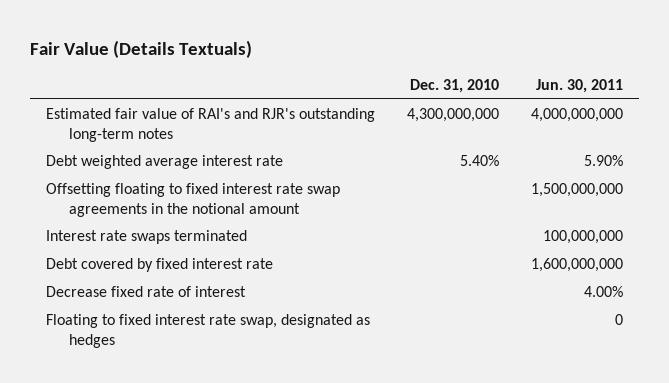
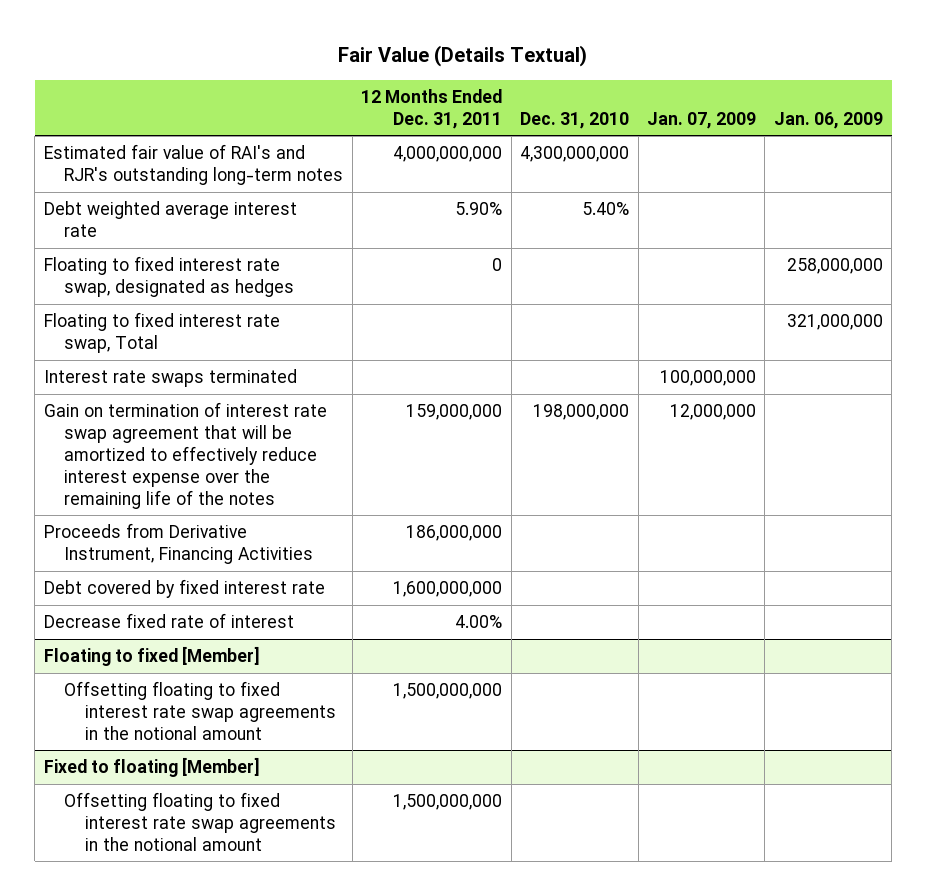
[30,40,253,59] Fair Value (Details Textuals) -> [338,45,588,68] Fair Value (Details Textual)
[535,79,623,94] Jun. 30, 2011 -> none
none -> [361,88,503,129] 12 Months Ended Dec. 31, 2011
none -> [646,111,756,129] Jan. 07, 2009
none -> [773,111,883,129] Jan. 06, 2009
[46,183,341,217] Offsetting floating to fixed interest rate swap agreements in the notional amount -> none
[46,314,371,348] Floating to fixed interest rate swap, designated as hedges -> [43,256,295,297] Floating to fixed interest rate swap, designated as hedges
none -> [43,312,280,353] Floating to fixed interest rate swap, Total
none -> [43,402,327,509] Gain on termination of interest rate swap agreement that will be amortized to effectively reduce interest expense over the remaining life of the notes
none -> [43,523,314,564] Proceeds from Derivative Instrument, Financing Activities
none -> [43,646,260,667] Floating to fixed [Member]
none -> [64,681,337,740] Offsetting floating to fixed interest rate swap agreements in the notional amount
none -> [43,757,260,778] Fixed to floating [Member]
none -> [64,792,337,851] Offsetting floating to fixed interest rate swap agreements in the notional amount

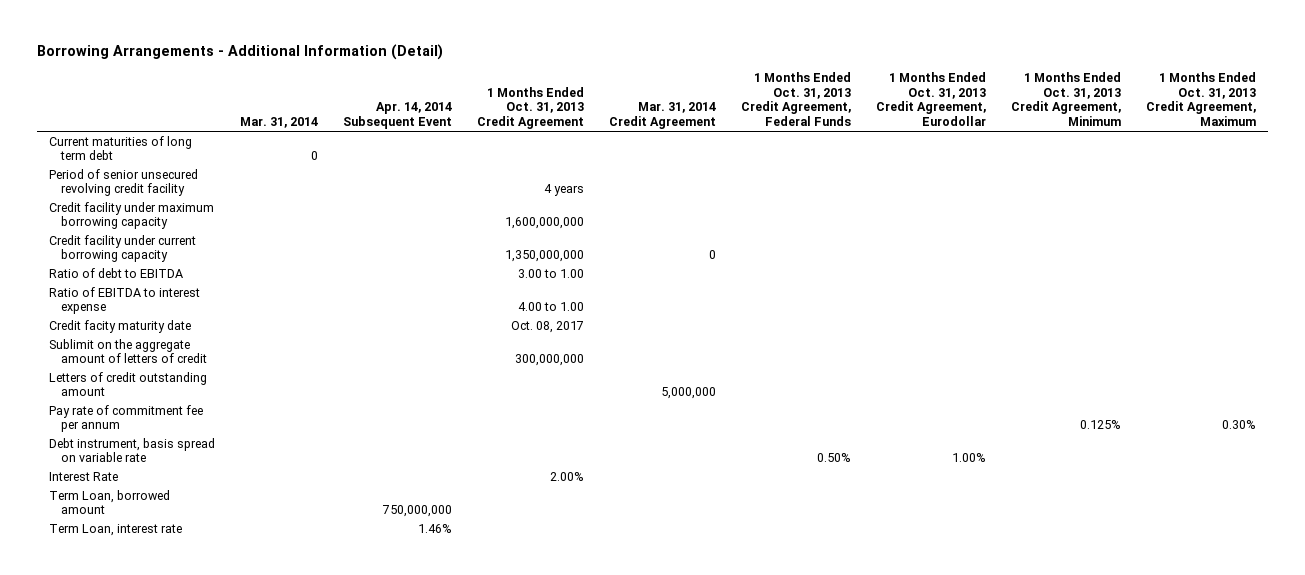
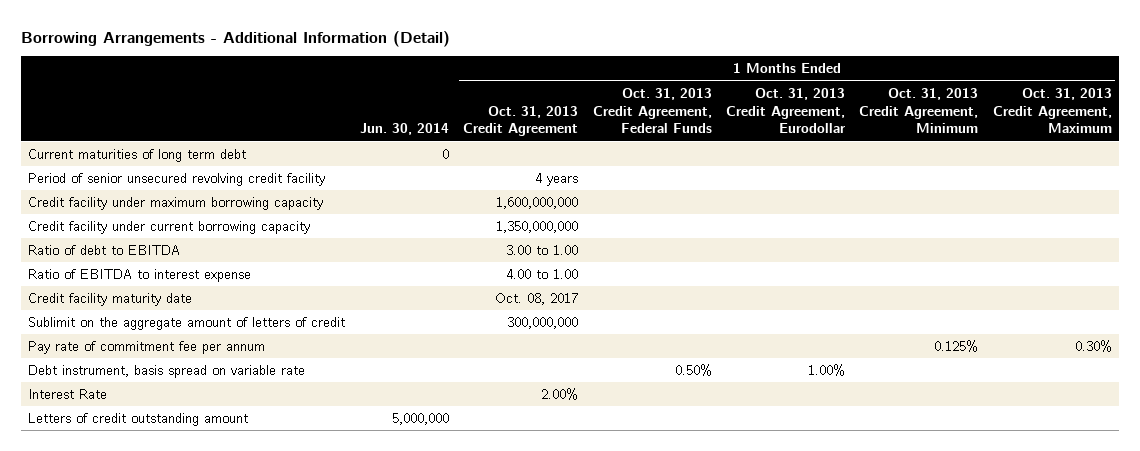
[240,116,319,128] Mar. 31, 2014 -> none
[343,102,453,129] Apr. 14, 2014 Subsequent Event -> none
[609,102,717,129] Mar. 31, 2014 Credit Agreement -> none
none -> [359,123,449,136] Jun. 30, 2014
[49,319,192,333] Credit facity maturity date -> [28,292,193,306] Credit facility maturity date
[49,489,171,515] Term Loan, borrowed amount -> none
[49,523,183,536] Term Loan, interest rate -> none
[49,371,208,397] Letters of credit outstanding amount -> [28,412,249,426] Letters of credit outstanding amount

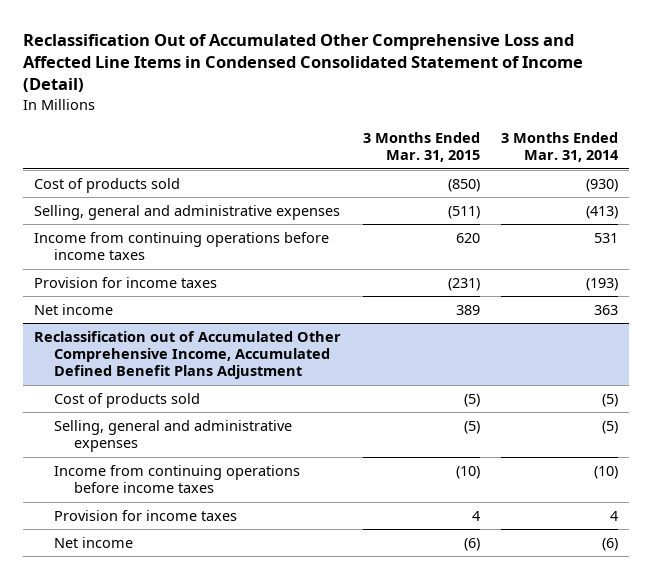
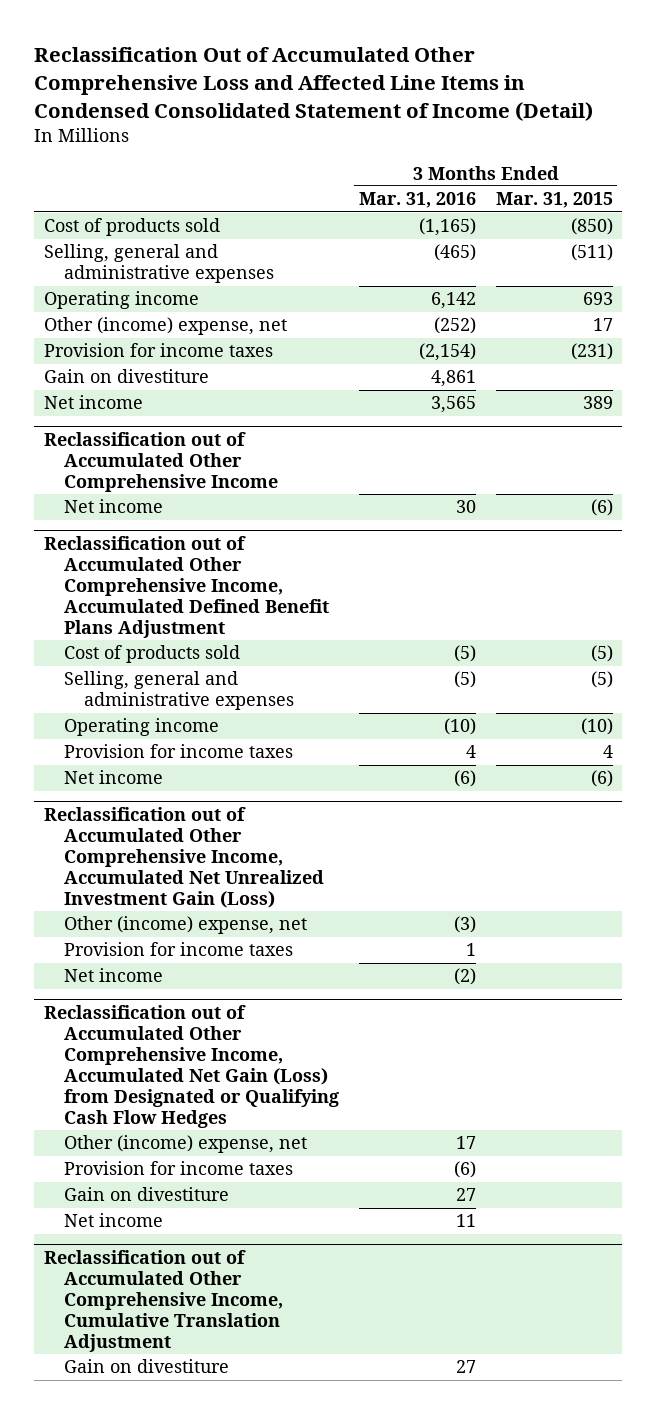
[501,131,620,163] 3 Months Ended Mar. 31, 2014 -> none
none -> [358,192,476,209] Mar. 31, 2016
[34,231,330,261] Income from continuing operations before income taxes -> none
none -> [43,291,199,310] Operating income
none -> [43,317,287,336] Other (income) expense, net
none -> [43,369,209,384] Gain on divestiture
none -> [43,431,278,492] Reclassification out of Accumulated Other Comprehensive Income
none -> [63,499,163,514] Net income
[54,464,301,494] Income from continuing operations before income taxes -> none
none -> [63,718,219,737] Operating income
none -> [43,806,324,908] Reclassification out of Accumulated Other Comprehensive Income, Accumulated Net Unrealized Investment Gain (Loss)
none -> [63,916,307,935] Other (income) expense, net
none -> [63,942,293,957] Provision for income taxes
none -> [63,968,163,983] Net income
none -> [43,1004,339,1128] Reclassification out of Accumulated Other Comprehensive Income, Accumulated Net Gain (Loss) from Designated or Qualifying Cash Flow Hedges
none -> [63,1135,307,1154] Other (income) expense, net
none -> [63,1161,293,1176] Provision for income taxes
none -> [63,1187,229,1202] Gain on divestiture
none -> [63,1213,163,1228] Net income
none -> [43,1249,283,1352] Reclassification out of Accumulated Other Comprehensive Income, Cumulative Translation Adjustment
none -> [63,1359,229,1374] Gain on divestiture

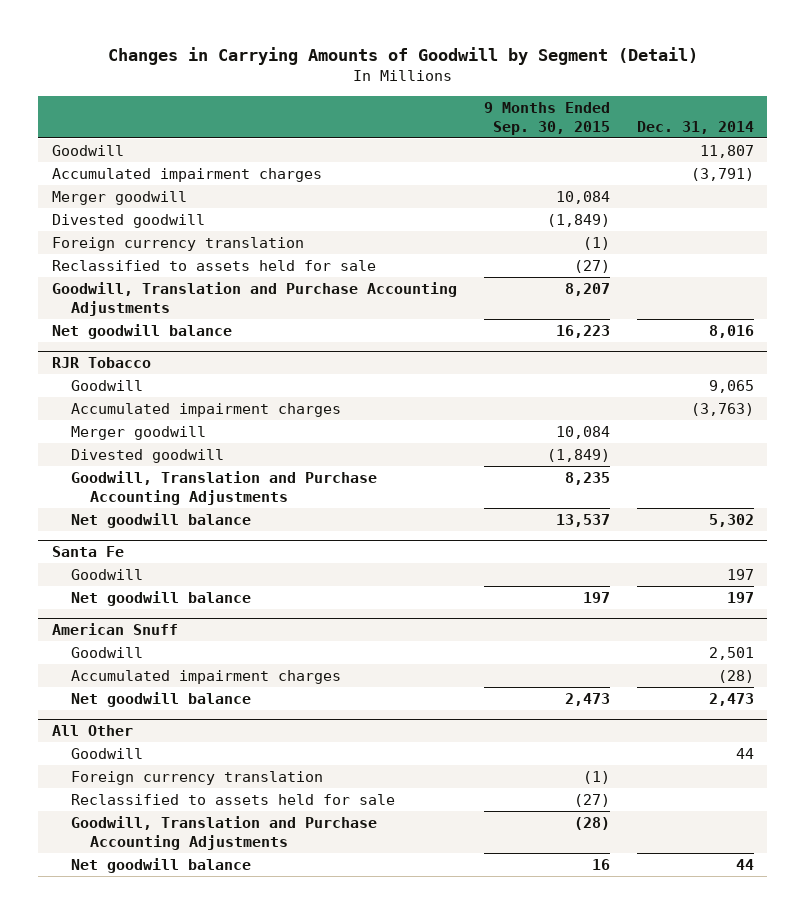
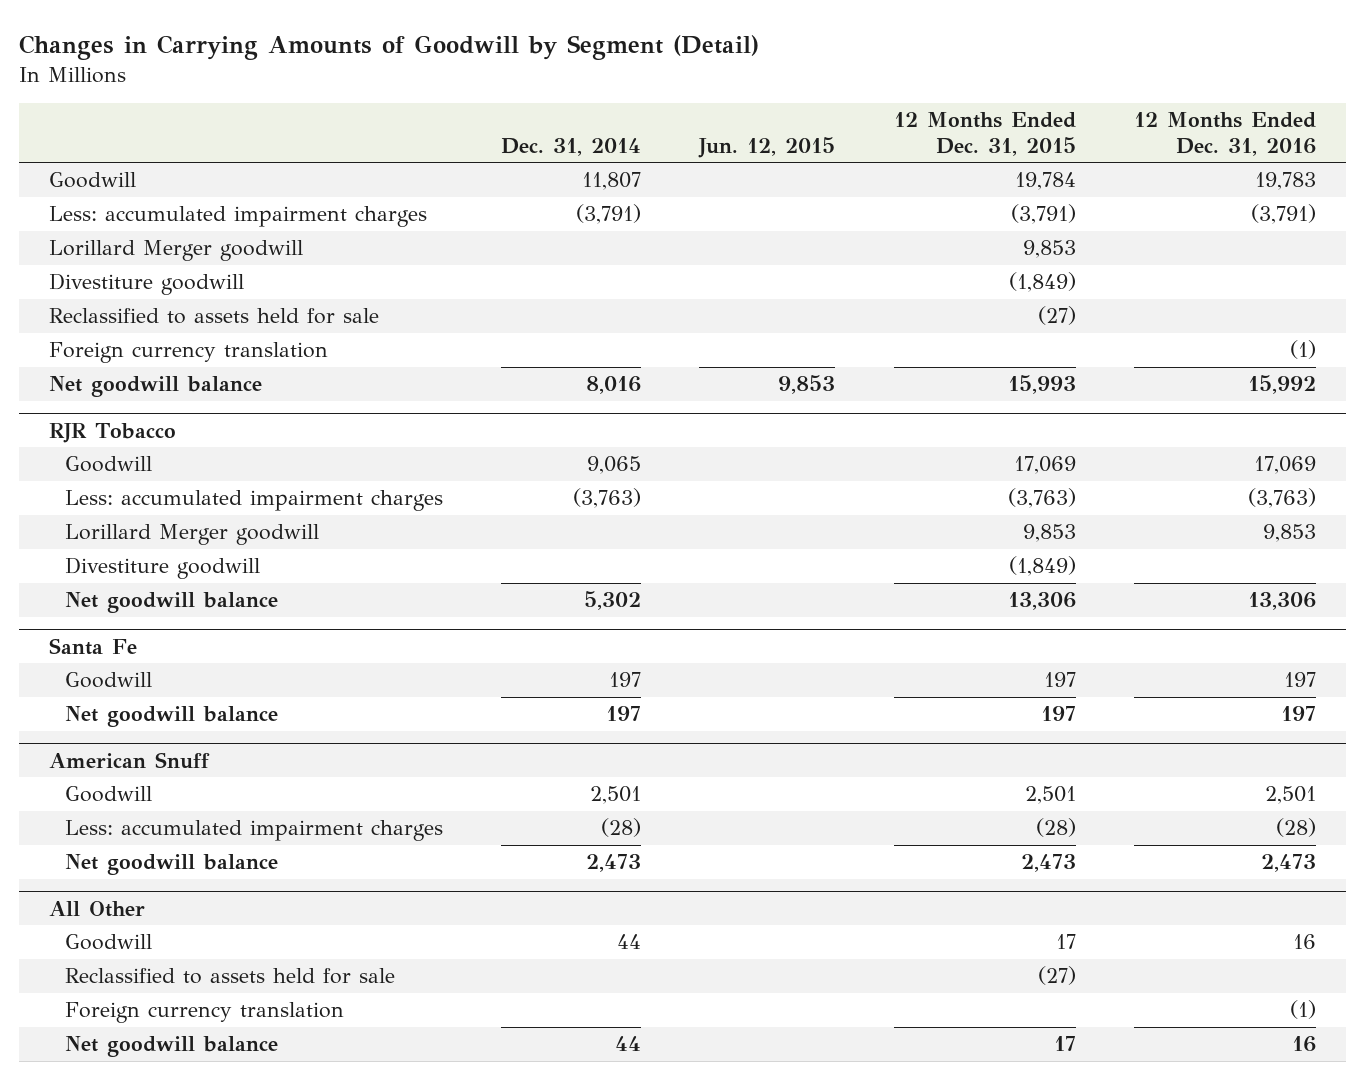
[483,101,610,135] 9 Months Ended Sep. 30, 2015 -> none
none -> [698,136,836,158] Jun. 12, 2015
none -> [893,112,1076,156] 12 Months Ended Dec. 31, 2015
none -> [1134,112,1317,156] 12 Months Ended Dec. 31, 2016
[51,167,322,182] Accumulated impairment charges -> [48,206,427,228] Less: accumulated impairment charges
[51,190,187,205] Merger goodwill -> [48,240,303,262] Lorillard Merger goodwill
[51,213,205,228] Divested goodwill -> [48,273,244,296] Divestiture goodwill
[51,281,457,316] Goodwill, Translation and Purchase Accounting Adjustments -> none
[51,236,304,251] Foreign currency translation -> [48,342,328,364] Foreign currency translation
[71,470,378,505] Goodwill, Translation and Purchase Accounting Adjustments -> none
[71,402,342,417] Accumulated impairment charges -> [64,490,443,512] Less: accumulated impairment charges
[71,425,207,440] Merger goodwill -> [64,524,319,546] Lorillard Merger goodwill
[71,448,225,463] Divested goodwill -> [64,557,260,580] Divestiture goodwill
[71,669,342,684] Accumulated impairment charges -> [64,820,443,842] Less: accumulated impairment charges
[71,815,378,850] Goodwill, Translation and Purchase Accounting Adjustments -> none
[71,770,324,785] Foreign currency translation -> [64,1002,344,1024] Foreign currency translation

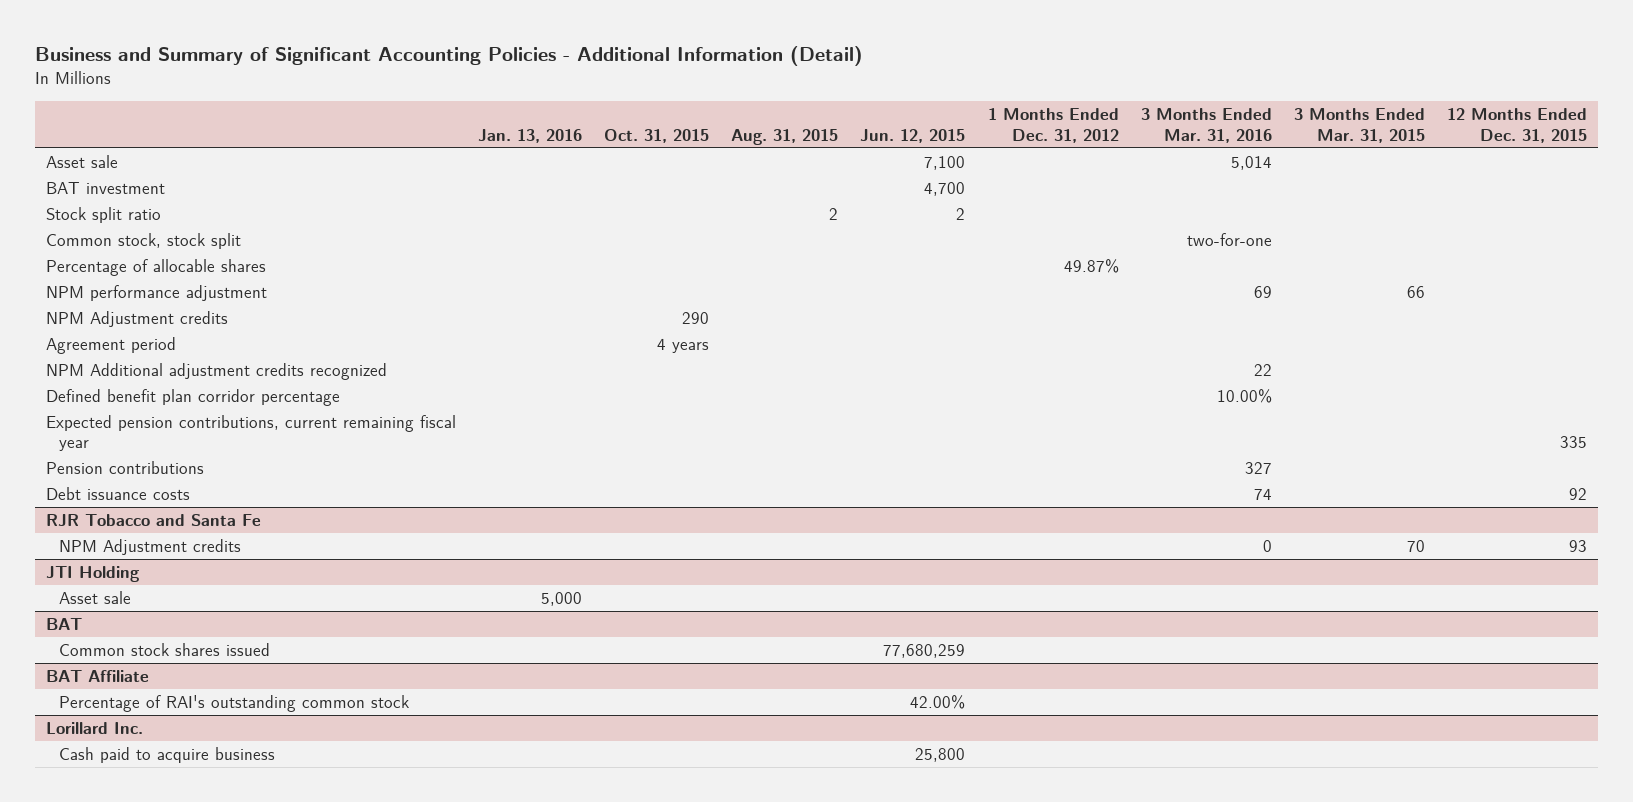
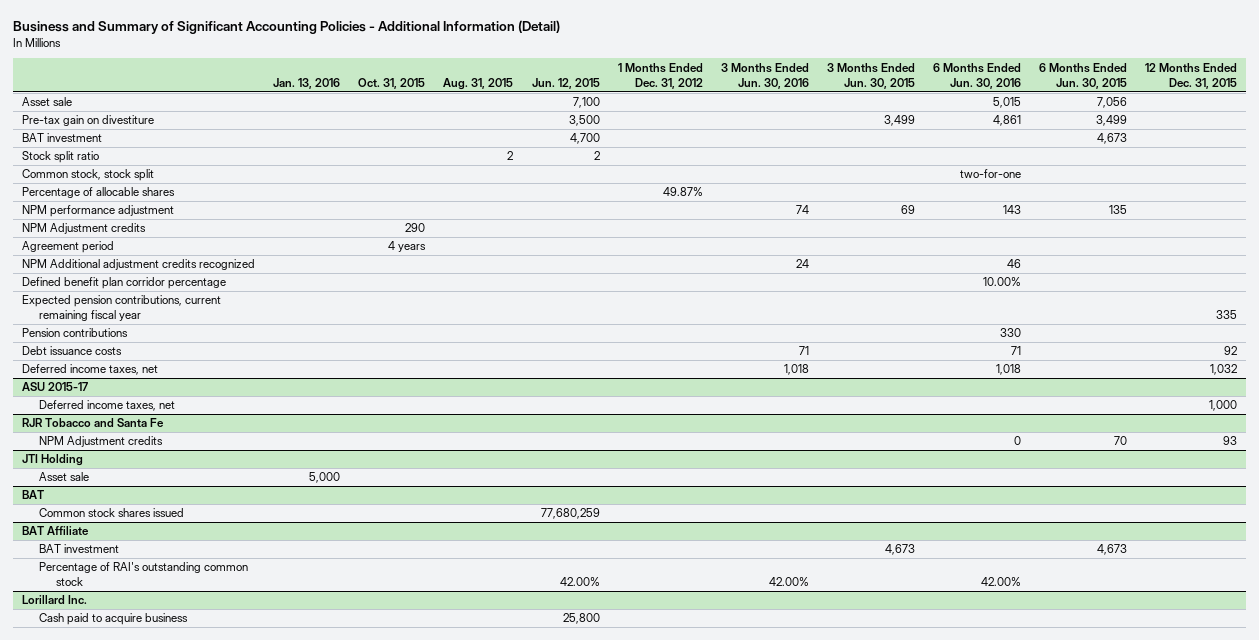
[1140,108,1272,143] 3 Months Ended Mar. 31, 2016 -> none
[1293,108,1425,143] 3 Months Ended Mar. 31, 2015 -> none
none -> [720,62,809,89] 3 Months Ended Jun. 30, 2016
none -> [826,62,915,89] 3 Months Ended Jun. 30, 2015
none -> [933,62,1022,89] 6 Months Ended Jun. 30, 2016
none -> [1039,62,1128,89] 6 Months Ended Jun. 30, 2015
none -> [21,115,154,127] Pre-tax gain on divestiture
none -> [21,364,158,376] Deferred income taxes, net
none -> [21,382,88,392] ASU 2015-17
none -> [38,400,175,412] Deferred income taxes, net
none -> [38,544,119,554] BAT investment

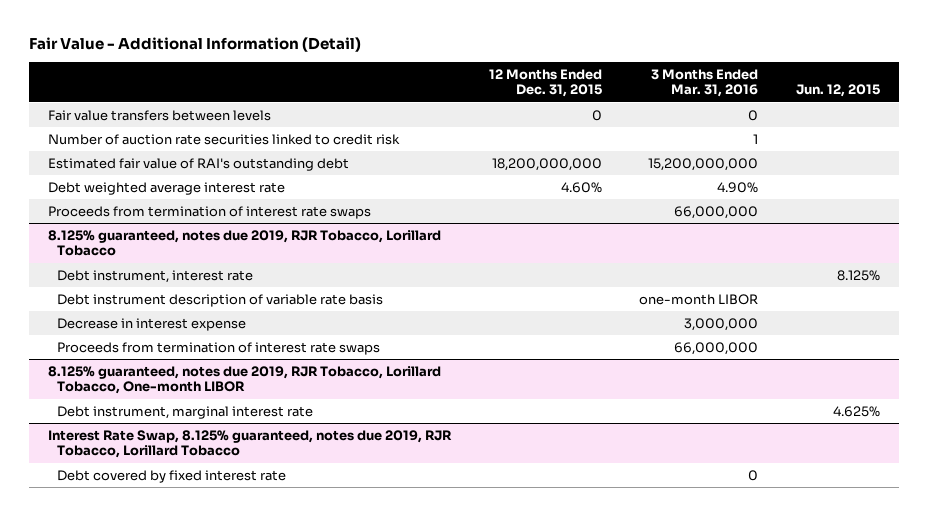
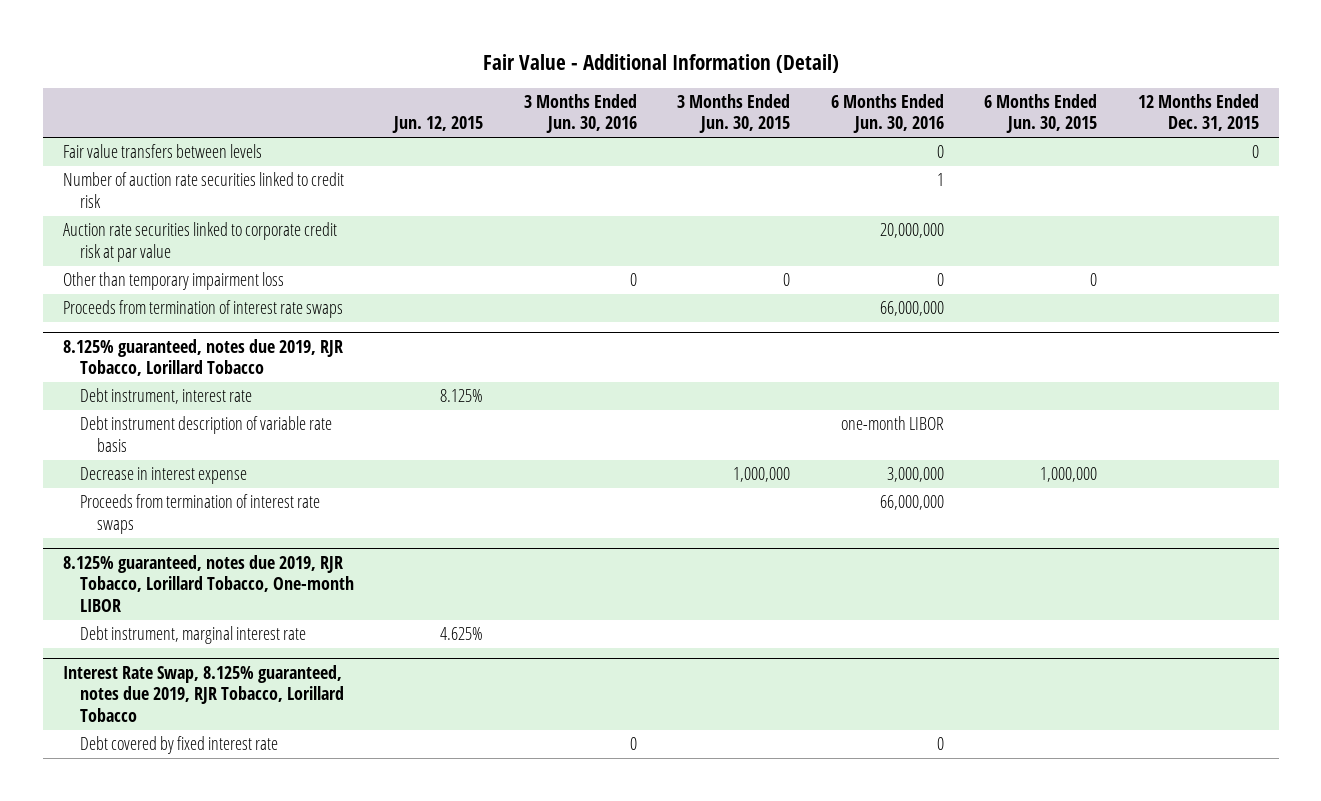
[651,68,759,98] 3 Months Ended Mar. 31, 2016 -> none
none -> [523,94,637,134] 3 Months Ended Jun. 30, 2016
none -> [677,94,791,134] 3 Months Ended Jun. 30, 2015
none -> [830,94,944,134] 6 Months Ended Jun. 30, 2016
none -> [984,94,1098,134] 6 Months Ended Jun. 30, 2015
[47,157,349,171] Estimated fair value of RAI's outstanding debt -> none
[47,181,285,195] Debt weighted average interest rate -> none
none -> [62,222,337,262] Auction rate securities linked to corporate credit risk at par value
none -> [62,272,284,291] Other than temporary impairment loss

